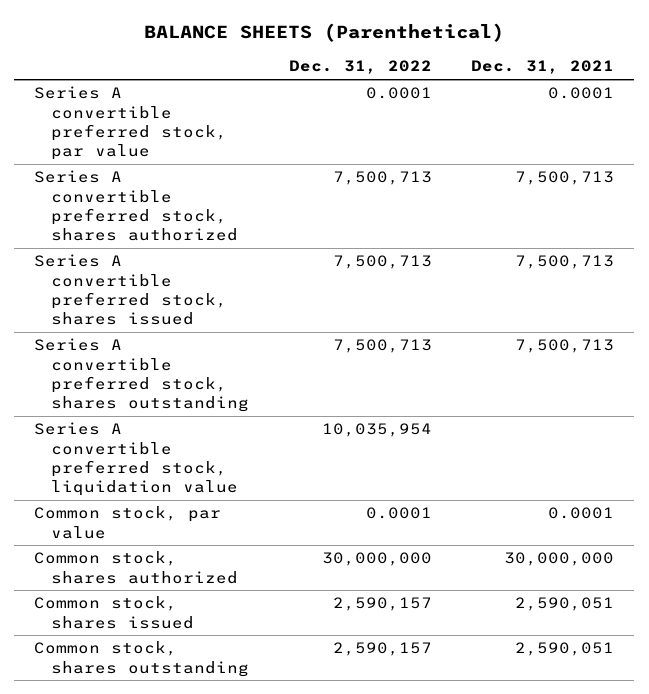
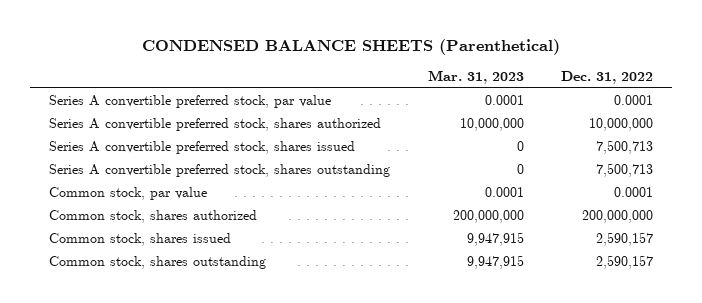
[144,22,505,42] BALANCE SHEETS (Parenthetical) -> [142,39,561,56] CONDENSED BALANCE SHEETS (Parenthetical)
[471,60,615,75] Dec. 31, 2021 -> none
none -> [427,70,524,85] Mar. 31, 2023
[332,171,432,186] 7,500,713 -> [589,118,654,132] 10,000,000
[34,422,238,496] Series A convertible preferred stock, liquidation value -> none
[321,552,432,567] 30,000,000 -> [582,210,654,224] 200,000,000

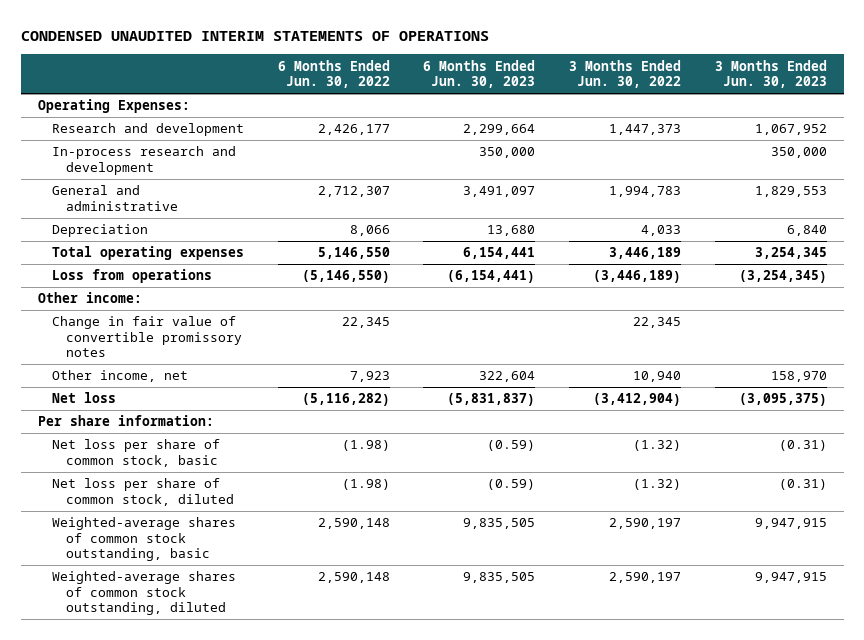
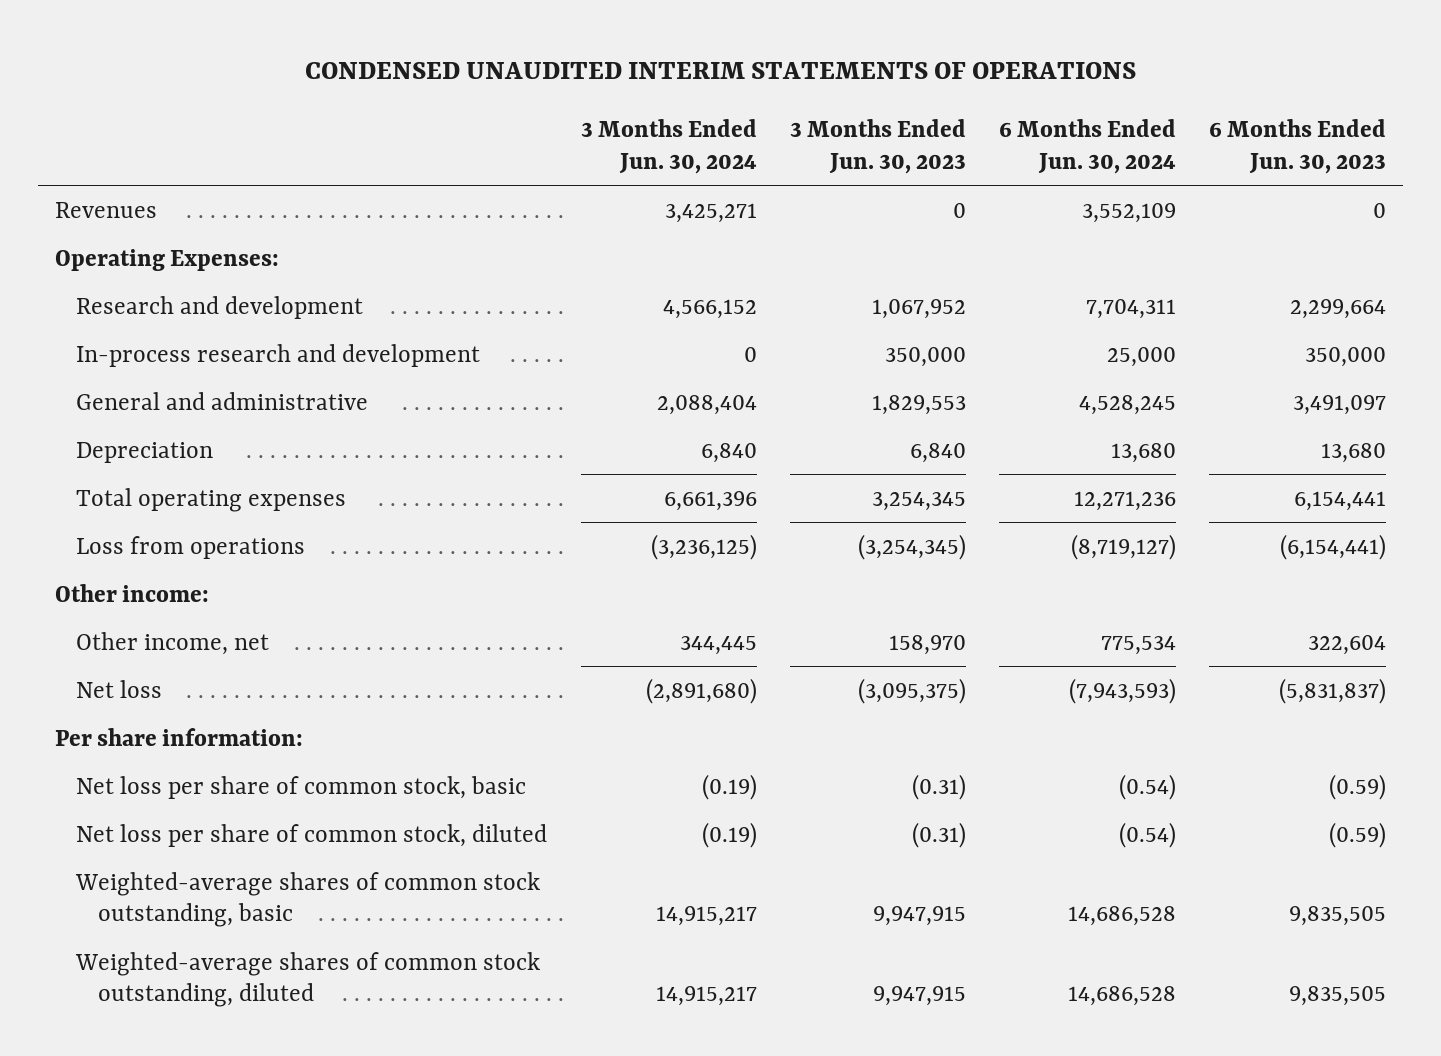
[277,59,390,89] 6 Months Ended Jun. 30, 2022 -> none
[569,59,682,89] 3 Months Ended Jun. 30, 2022 -> none
none -> [580,118,757,174] 3 Months Ended Jun. 30, 2024
none -> [999,118,1177,174] 6 Months Ended Jun. 30, 2024
none -> [54,201,157,218] Revenues
[52,316,243,358] Change in fair value of convertible promissory notes -> none

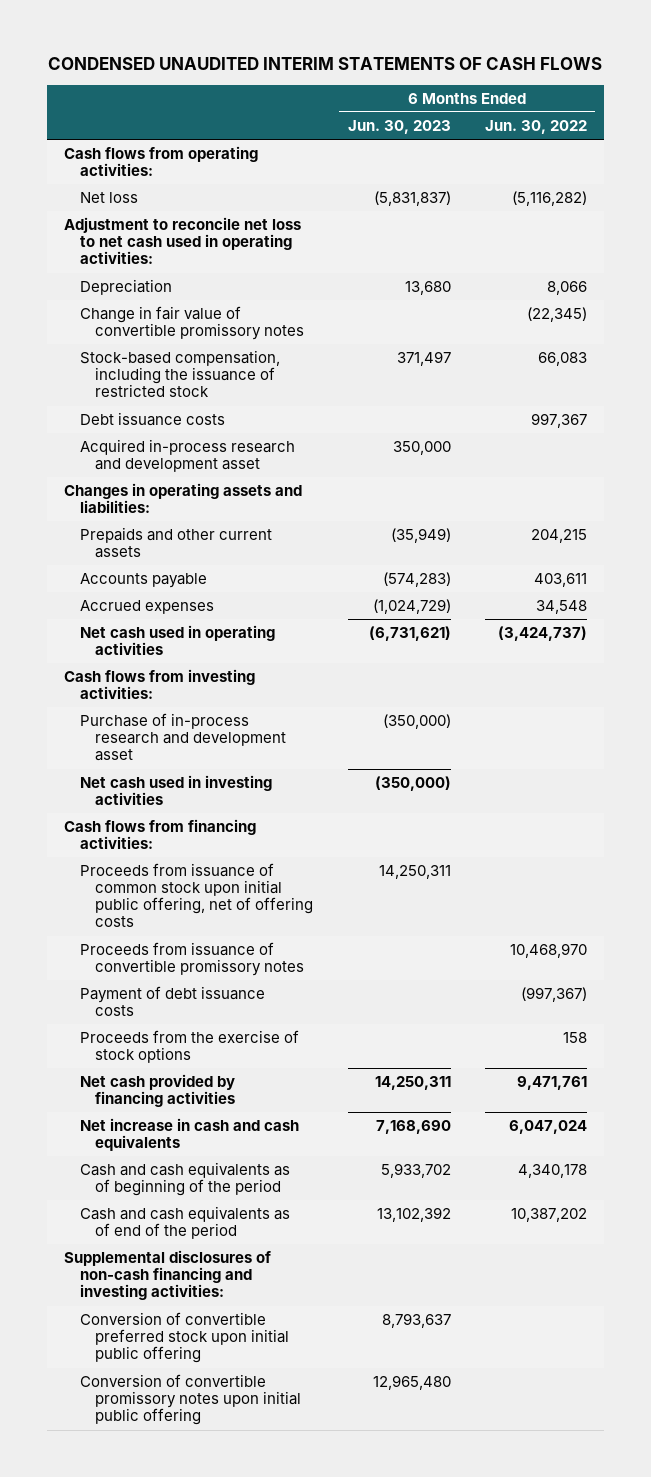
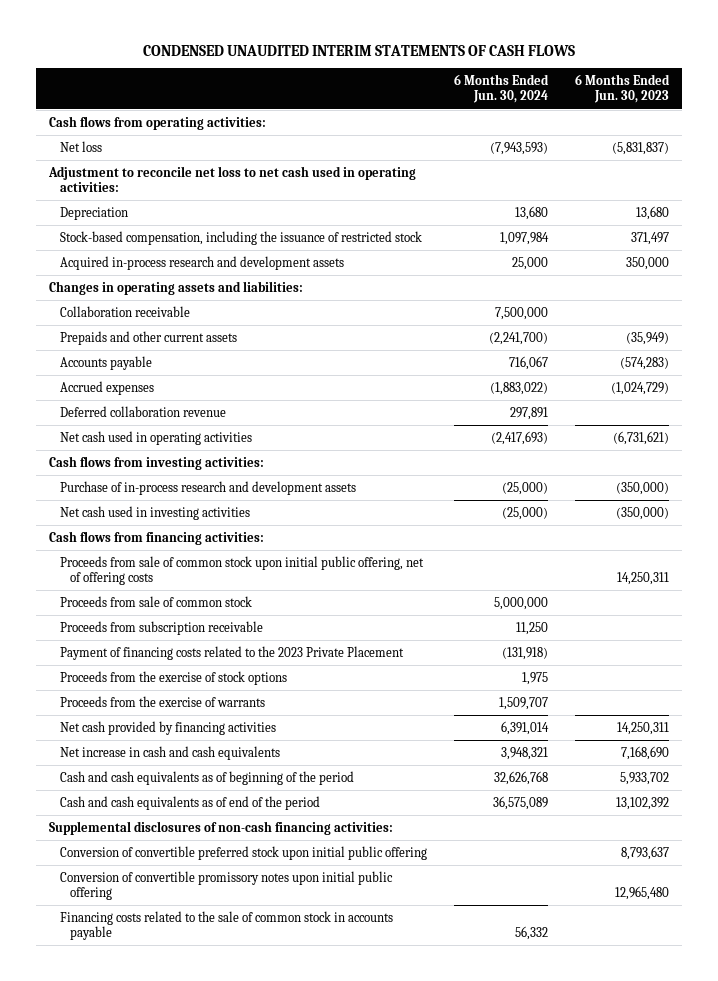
[484,119,587,134] Jun. 30, 2022 -> none
none -> [453,74,549,104] 6 Months Ended Jun. 30, 2024
[79,306,305,341] Change in fair value of convertible promissory notes -> none
[79,412,225,427] Debt issuance costs -> none
[79,439,295,473] Acquired in-process research and development asset -> [59,255,344,270] Acquired in-process research and development assets
none -> [59,305,190,317] Collaboration receivable
none -> [59,405,226,417] Deferred collaboration revenue
[79,713,287,762] Purchase of in-process research and development asset -> [59,480,356,495] Purchase of in-process research and development assets
[79,942,305,977] Proceeds from issuance of convertible promissory notes -> none
[79,986,265,1017] Payment of debt issuance costs -> none
[79,863,314,928] Proceeds from issuance of common stock upon initial public offering, net of offering costs -> [59,555,424,586] Proceeds from sale of common stock upon initial public offering, net of offering costs
none -> [59,595,252,607] Proceeds from sale of common stock
none -> [59,620,263,635] Proceeds from subscription receivable
none -> [59,645,404,660] Payment of financing costs related to the 2023 Private Placement
none -> [59,695,265,707] Proceeds from the exercise of warrants
[63,1250,271,1301] Supplemental disclosures of non-cash financing and investing activities: -> [49,820,394,835] Supplemental disclosures of non-cash financing activities:
none -> [59,910,393,941] Financing costs related to the sale of common stock in accounts payable

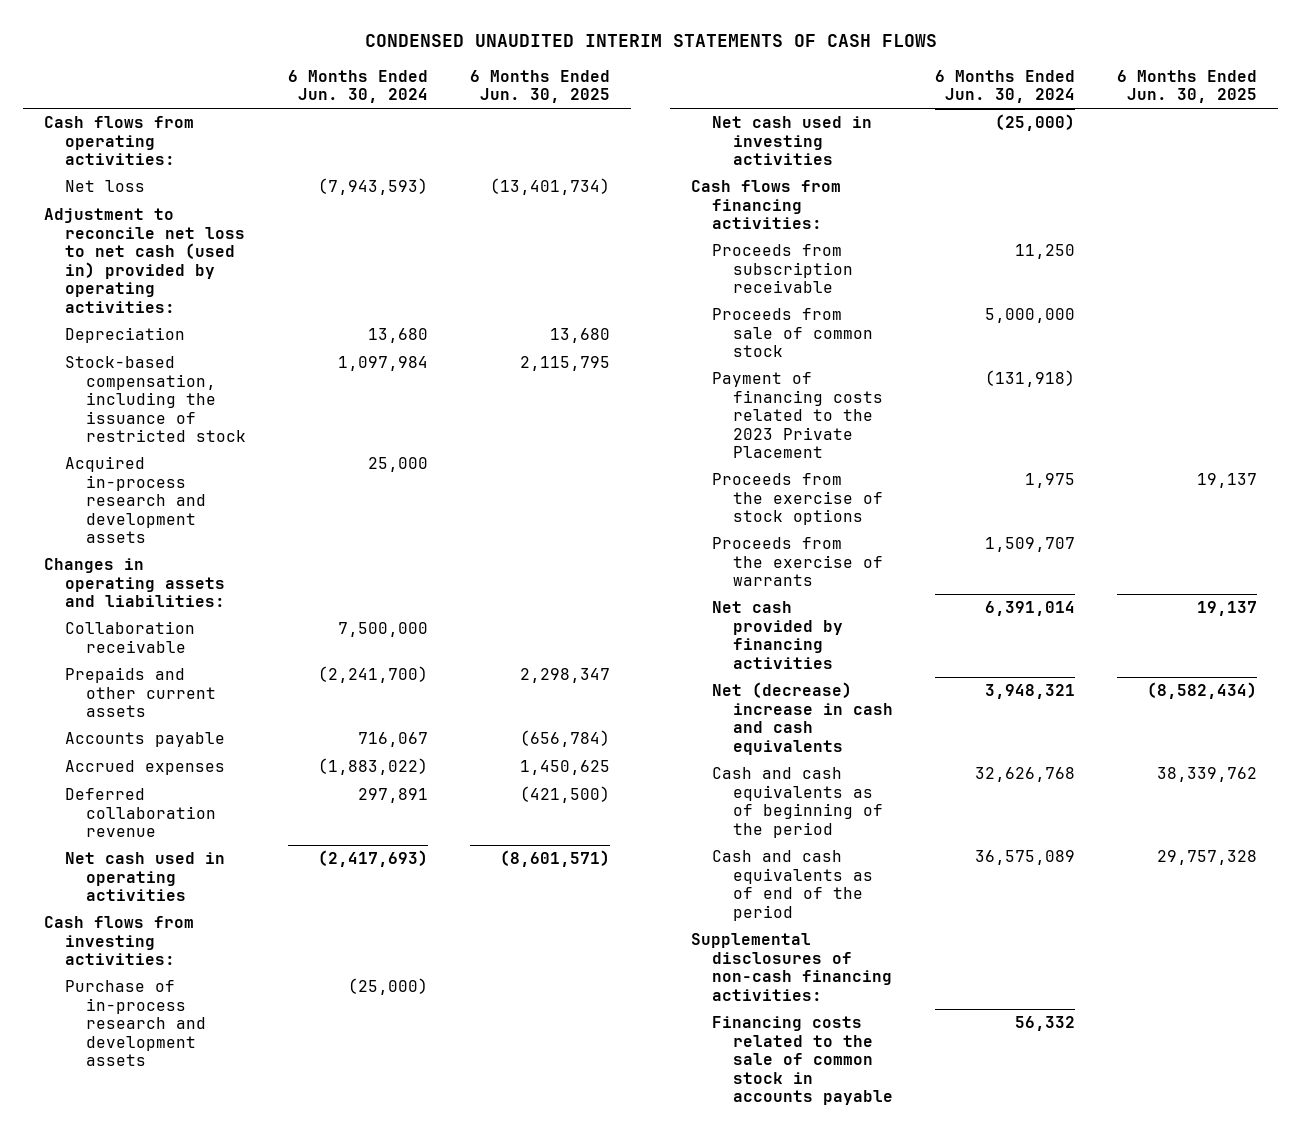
[574,74,670,104] 6 Months Ended Jun. 30, 2023 -> none
none -> [470,69,611,104] 6 Months Ended Jun. 30, 2025
[48,165,417,193] Adjustment to reconcile net loss to net cash used in operating activities: -> [44,208,245,313] Adjustment to reconcile net loss to net cash (used in) provided by operating activities:
[59,555,424,586] Proceeds from sale of common stock upon initial public offering, net of offering costs -> none
[59,595,252,607] Proceeds from sale of common stock -> [711,308,873,358] Proceeds from sale of common stock
[59,745,280,760] Net increase in cash and cash equivalents -> [711,682,893,755] Net (decrease) increase in cash and cash equivalents
[59,845,427,860] Conversion of convertible preferred stock upon initial public offering -> none
[59,870,393,901] Conversion of convertible promissory notes upon initial public offering -> none

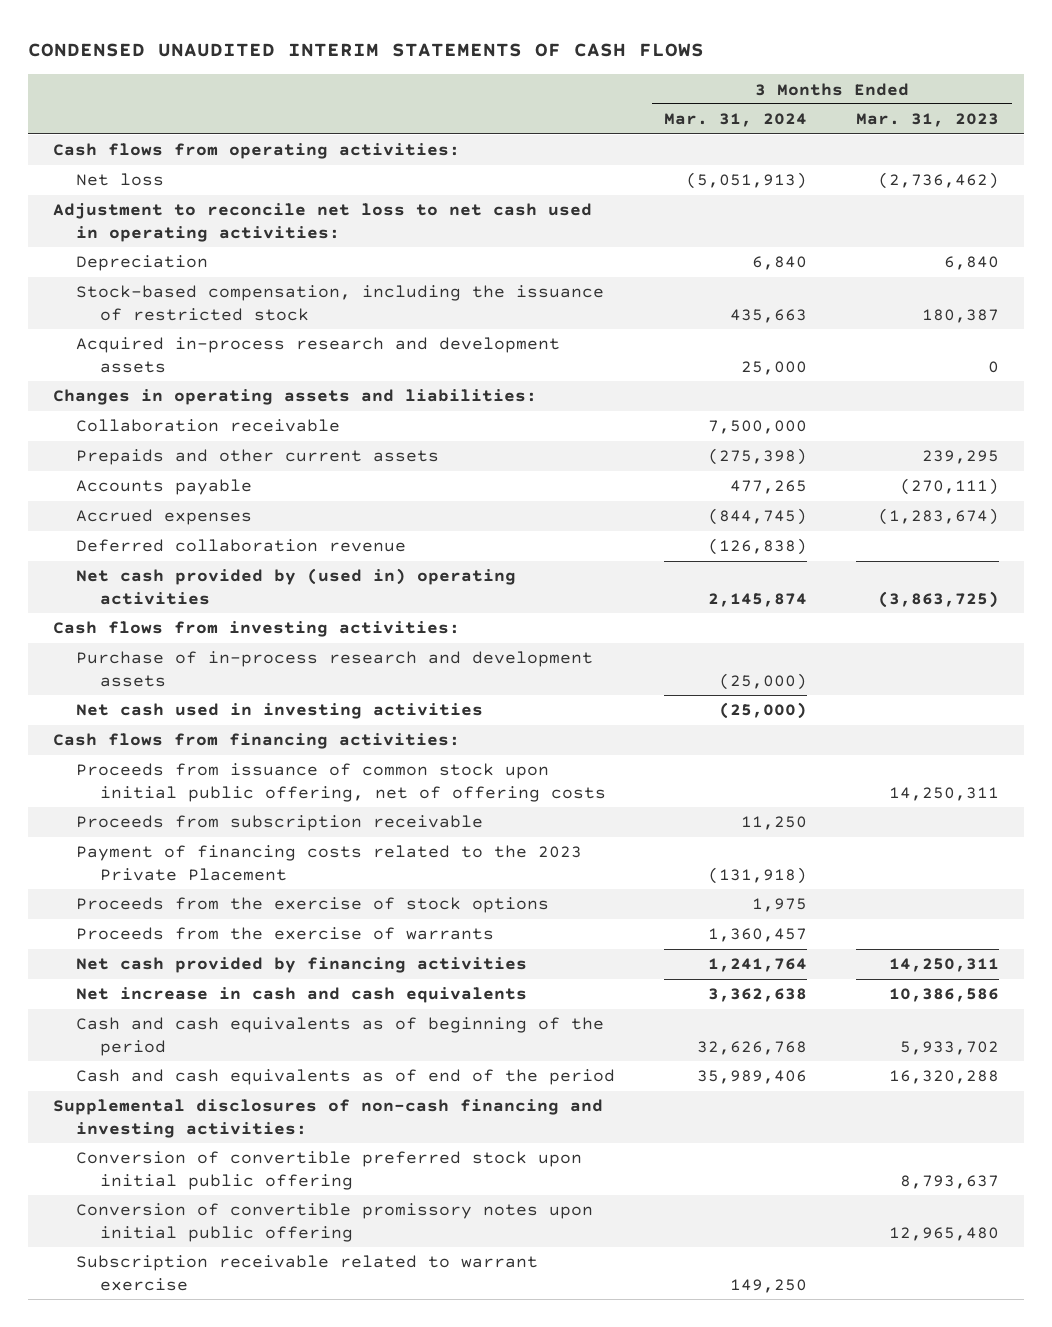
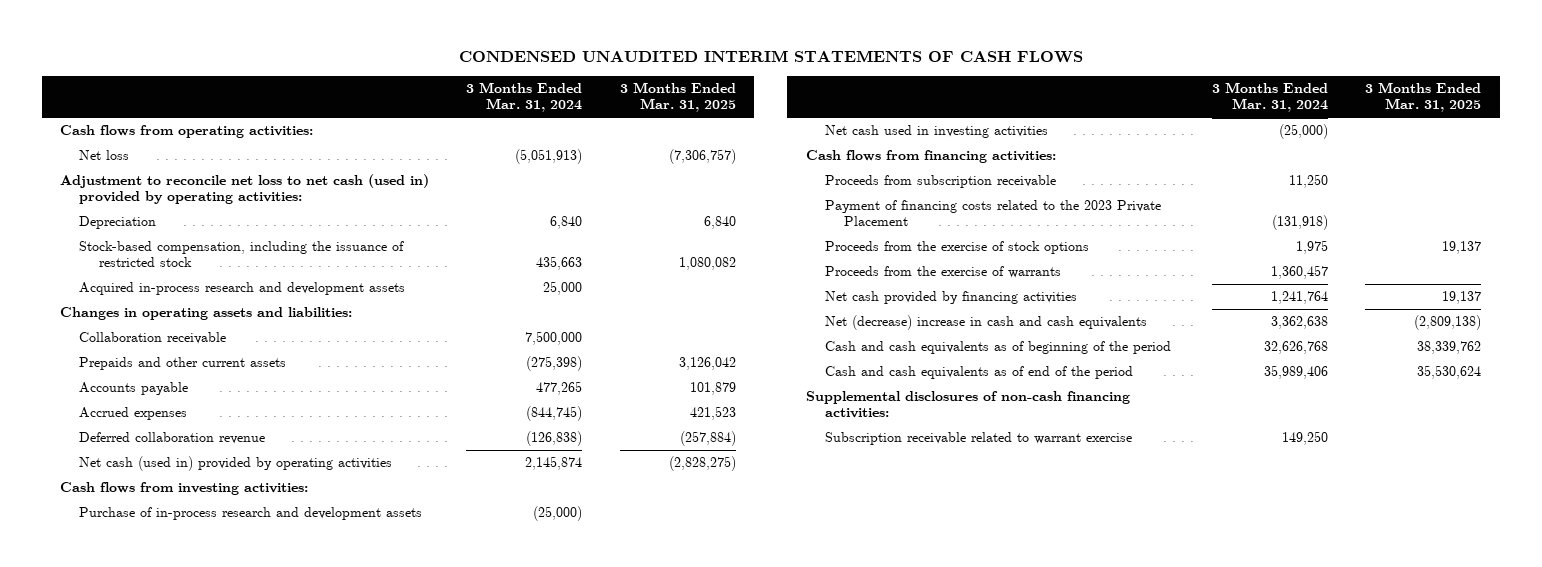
[856,113,1000,128] Mar. 31, 2023 -> none
none -> [619,82,736,113] 3 Months Ended Mar. 31, 2025
[52,203,592,242] Adjustment to reconcile net loss to net cash used in operating activities: -> [60,174,430,205] Adjustment to reconcile net loss to net cash (used in) provided by operating activities:
[76,568,517,605] Net cash provided by (used in) operating activities -> [79,456,393,472] Net cash (used in) provided by operating activities
[76,763,607,802] Proceeds from issuance of common stock upon initial public offering, net of offering costs -> none
[76,987,528,1004] Net increase in cash and cash equivalents -> [825,315,1148,331] Net (decrease) increase in cash and cash equivalents
[76,1151,583,1190] Conversion of convertible preferred stock upon initial public offering -> none
[76,1203,594,1242] Conversion of convertible promissory notes upon initial public offering -> none
[52,1099,603,1138] Supplemental disclosures of non-cash financing and investing activities: -> [806,391,1131,419] Supplemental disclosures of non-cash financing activities:

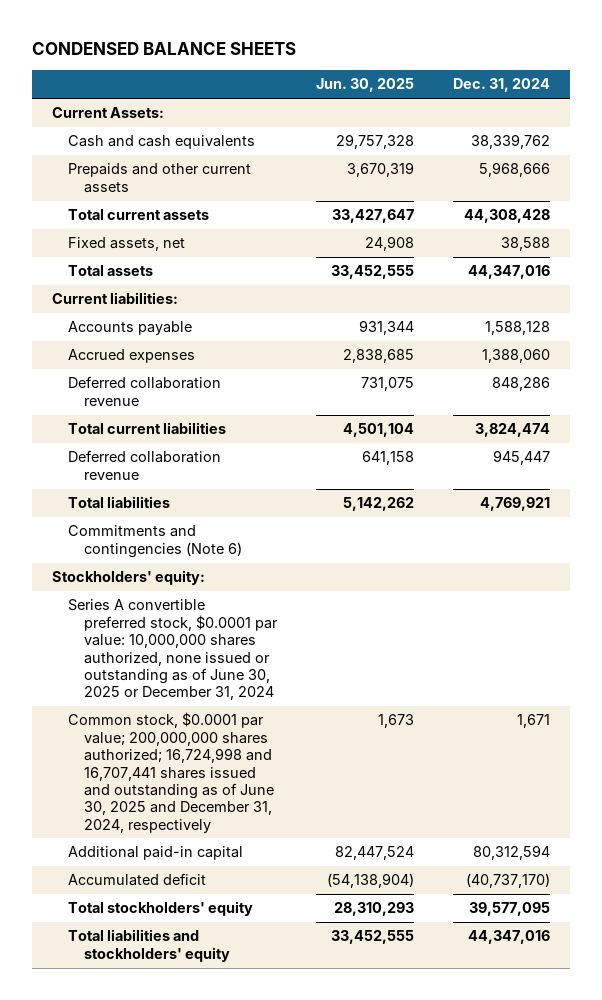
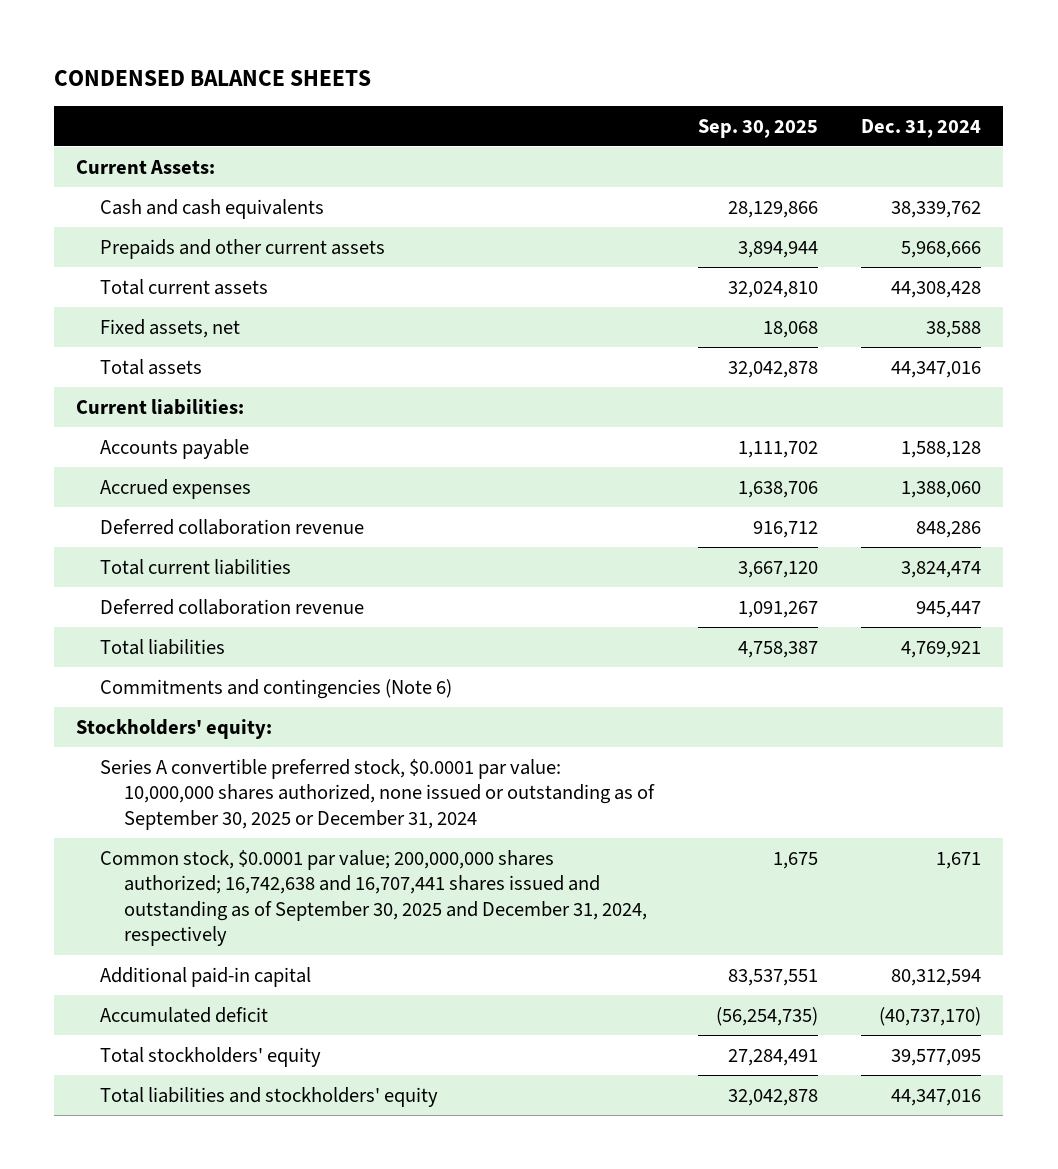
[316,78,415,93] Jun. 30, 2025 -> none
none -> [697,118,818,138] Sep. 30, 2025
[68,599,279,701] Series A convertible preferred stock, $0.0001 par value: 10,000,000 shares authorized, none issued or outstanding as of June 30, 2025 or December 31, 2024 -> [100,758,656,830] Series A convertible preferred stock, $0.0001 par value: 10,000,000 shares authorized, none issued or outstanding as of September 30, 2025 or December 31, 2024
[68,712,275,833] Common stock, $0.0001 par value; 200,000,000 shares authorized; 16,724,998 and 16,707,441 shares issued and outstanding as of June 30, 2025 and December 31, 2024, respectively -> [100,849,648,947] Common stock, $0.0001 par value; 200,000,000 shares authorized; 16,742,638 and 16,707,441 shares issued and outstanding as of September 30, 2025 and December 31, 2024, respectively

